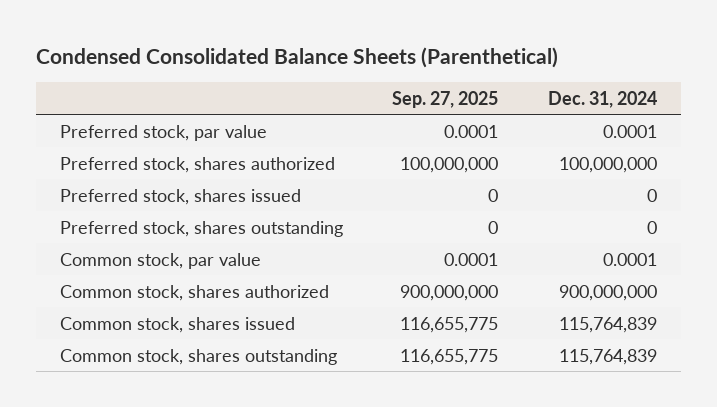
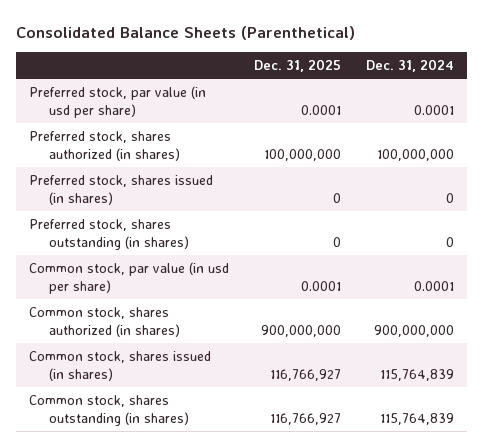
[35,46,558,68] Condensed Consolidated Balance Sheets (Parenthetical) -> [16,26,356,41] Consolidated Balance Sheets (Parenthetical)
[392,90,499,108] Sep. 27, 2025 -> none
none -> [254,59,342,73] Dec. 31, 2025
[60,124,268,141] Preferred stock, par value -> [28,85,206,118] Preferred stock, par value (in usd per share)
[60,156,336,173] Preferred stock, shares authorized -> [28,130,181,161] Preferred stock, shares authorized (in shares)
[60,188,302,205] Preferred stock, shares issued -> [28,174,213,205] Preferred stock, shares issued (in shares)
[60,220,344,237] Preferred stock, shares outstanding -> [28,218,190,250] Preferred stock, shares outstanding (in shares)
[60,252,262,269] Common stock, par value -> [28,261,229,294] Common stock, par value (in usd per share)
[60,284,330,301] Common stock, shares authorized -> [28,306,181,337] Common stock, shares authorized (in shares)
[60,316,296,333] Common stock, shares issued -> [28,350,211,381] Common stock, shares issued (in shares)
[60,348,338,365] Common stock, shares outstanding -> [28,394,190,426] Common stock, shares outstanding (in shares)

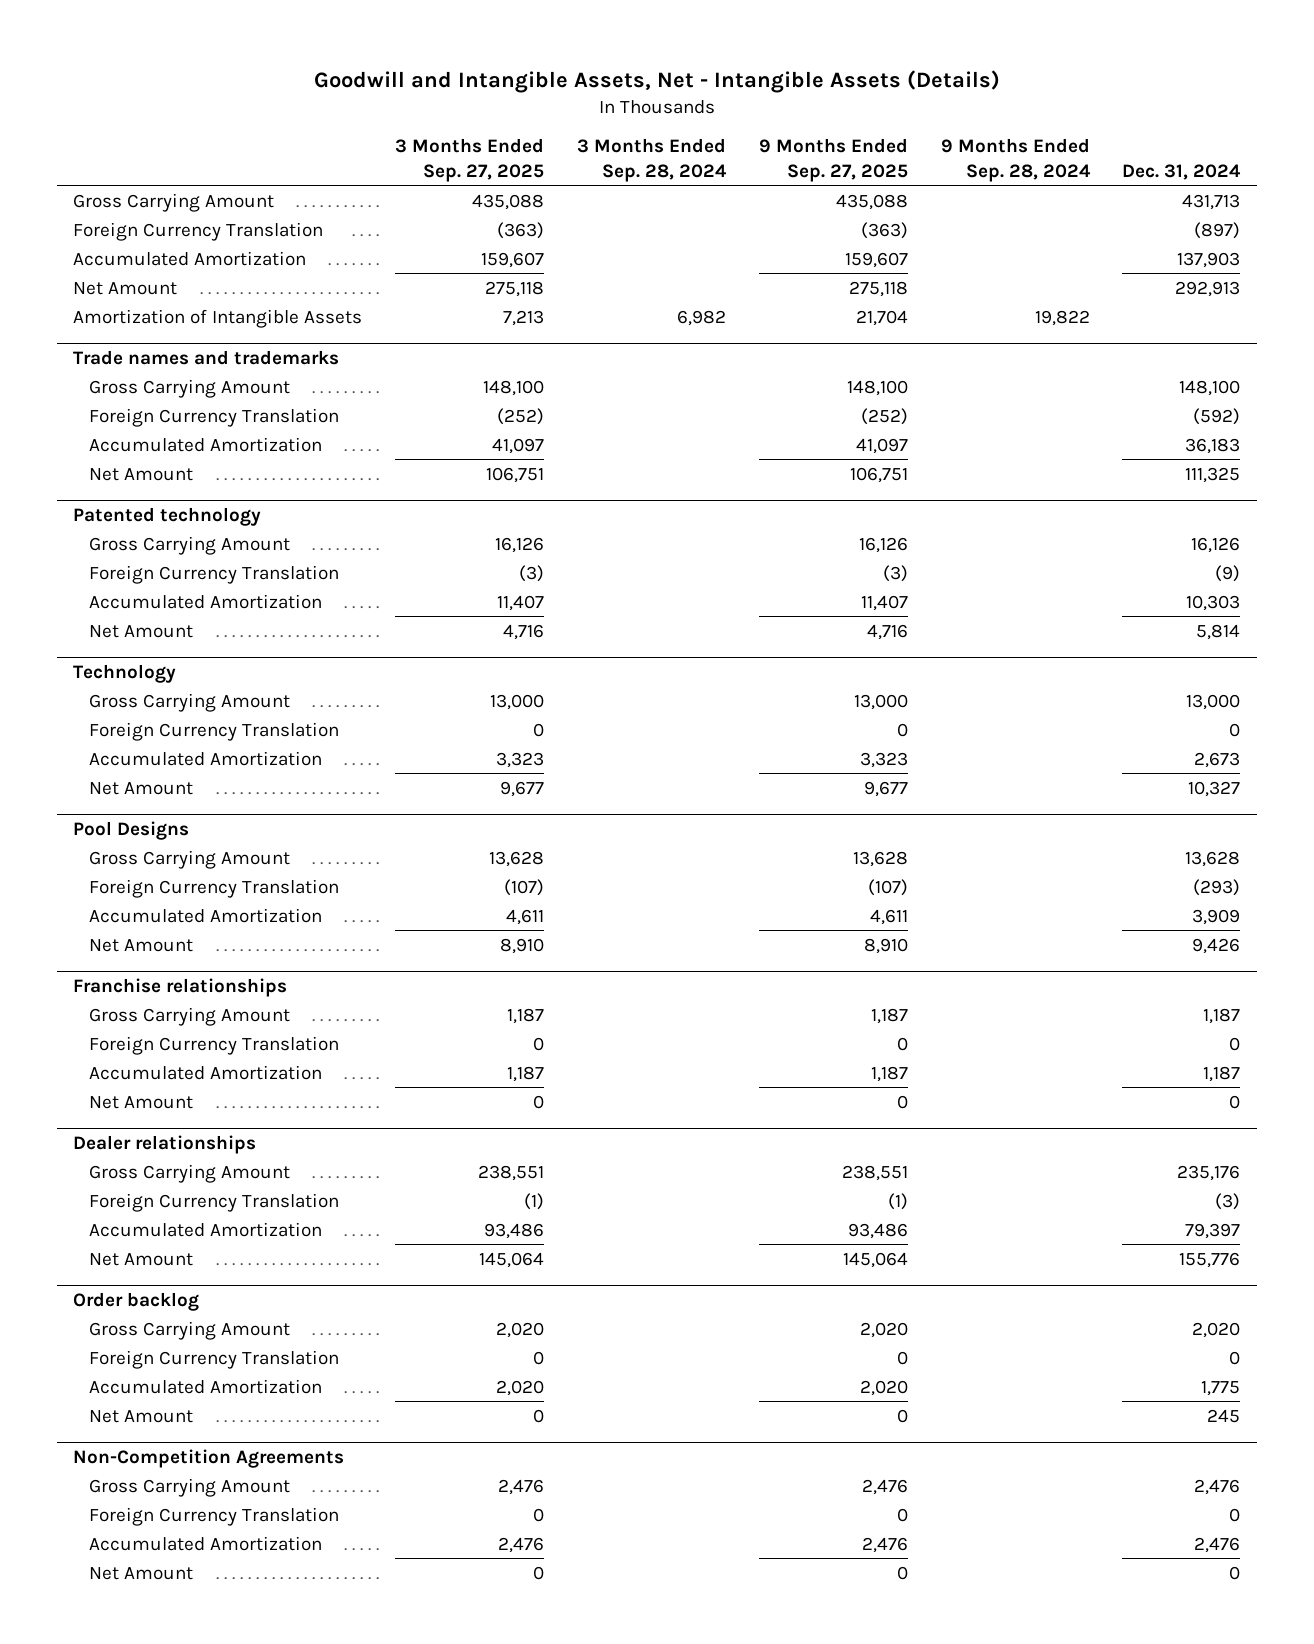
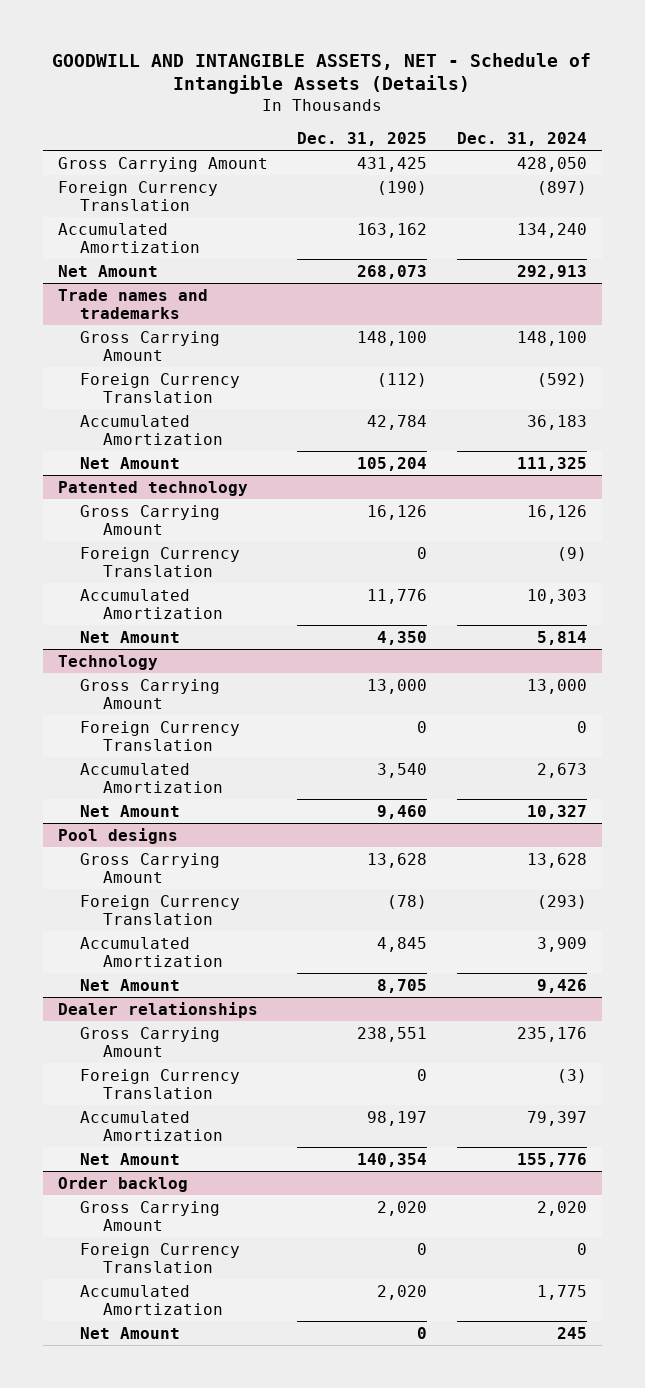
[313,69,1000,93] Goodwill and Intangible Assets, Net - Intangible Assets (Details) -> [52,52,592,95] GOODWILL AND INTANGIBLE ASSETS, NET - Schedule of Intangible Assets (Details)
[395,138,545,182] 3 Months Ended Sep. 27, 2025 -> none
[576,138,727,182] 3 Months Ended Sep. 28, 2024 -> none
[758,138,908,182] 9 Months Ended Sep. 27, 2025 -> none
[940,138,1091,182] 9 Months Ended Sep. 28, 2024 -> none
none -> [297,131,428,146] Dec. 31, 2025
[1182,193,1241,210] 431,713 -> [517,156,588,172] 428,050
[1177,251,1241,268] 137,903 -> [517,222,588,238] 134,240
[73,308,363,328] Amortization of Intangible Assets -> none
[73,820,190,840] Pool Designs -> [57,827,178,844] Pool designs
[73,977,288,997] Franchise relationships -> none
[89,1006,291,1026] Gross Carrying Amount -> none
[89,1035,340,1055] Foreign Currency Translation -> none
[89,1064,323,1080] Accumulated Amortization -> none
[89,1095,194,1109] Net Amount -> none
[73,1448,345,1468] Non-Competition Agreements -> none
[89,1477,291,1497] Gross Carrying Amount -> none
[89,1506,340,1526] Foreign Currency Translation -> none
[89,1535,323,1551] Accumulated Amortization -> none
[89,1566,194,1580] Net Amount -> none

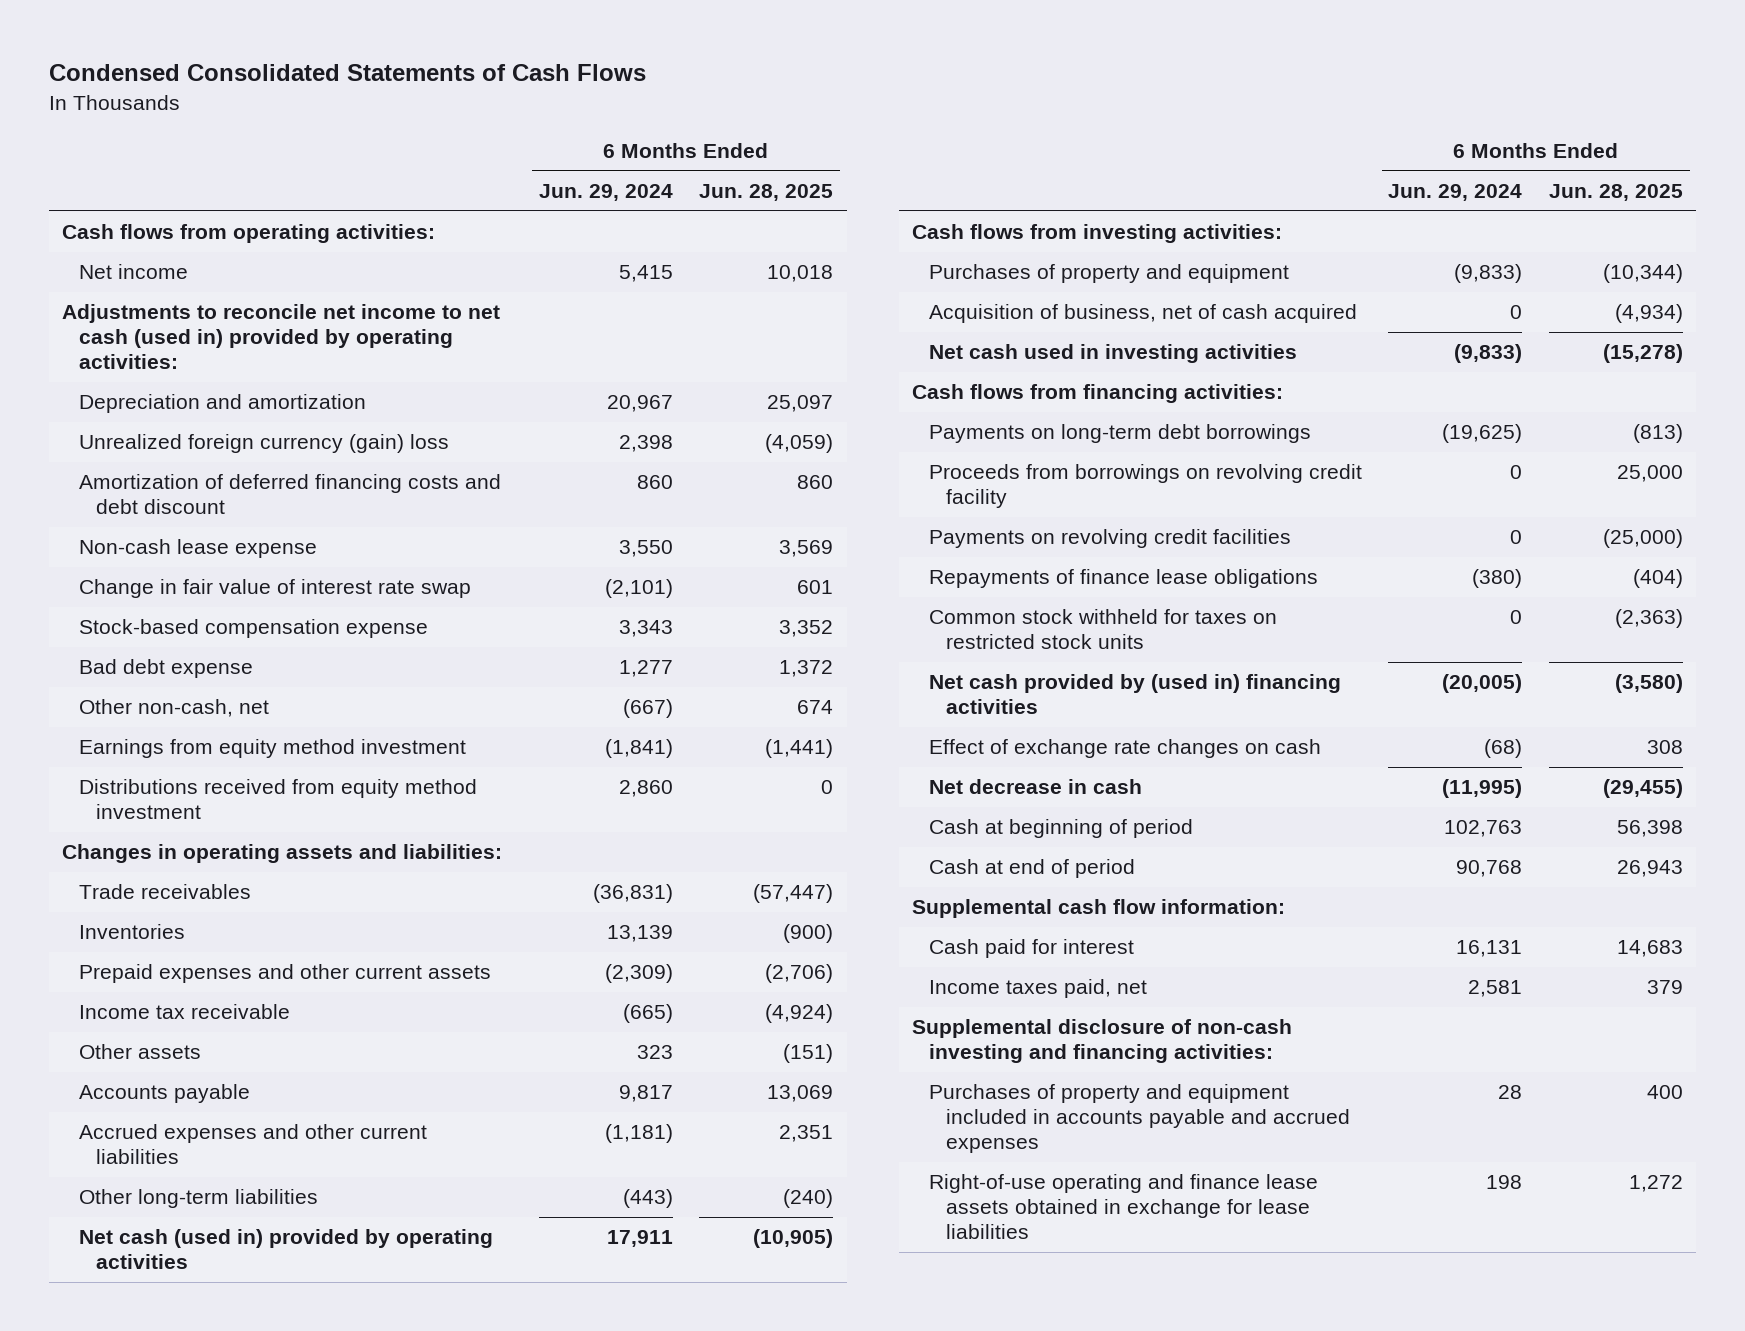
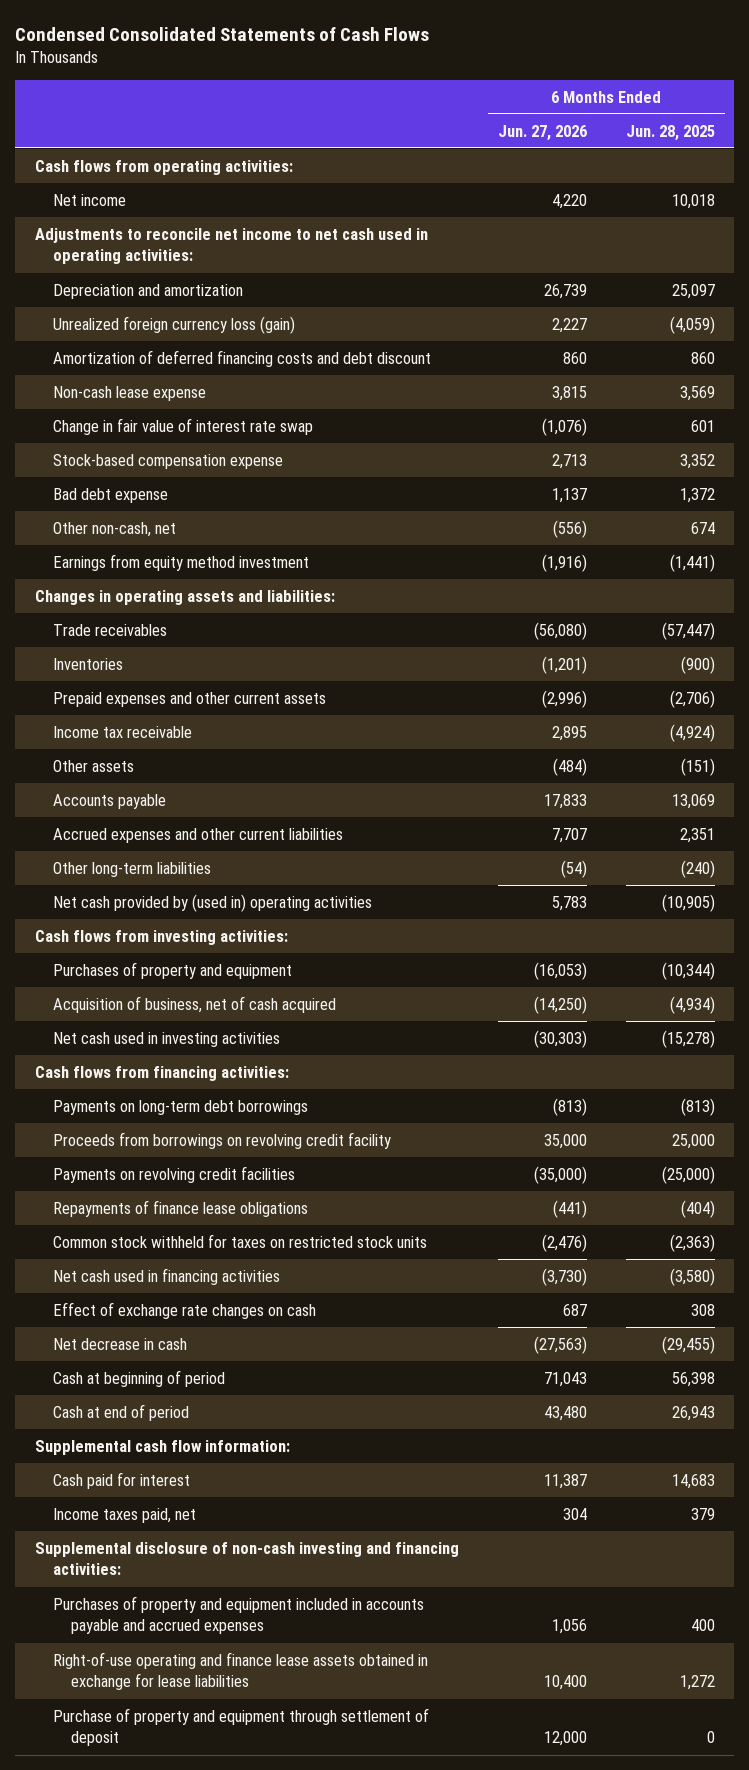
[538,183,673,201] Jun. 29, 2024 -> none
none -> [497,124,587,141] Jun. 27, 2026
[62,304,501,370] Adjustments to reconcile net income to net cash (used in) provided by operating activities: -> [34,227,428,265] Adjustments to reconcile net income to net cash used in operating activities:
[78,434,449,454] Unrealized foreign currency (gain) loss -> [52,315,295,334] Unrealized foreign currency loss (gain)
[78,779,477,820] Distributions received from equity method investment -> none
[78,1229,493,1270] Net cash (used in) provided by operating activities -> [52,893,372,912] Net cash provided by (used in) operating activities
[928,674,1341,715] Net cash provided by (used in) financing activities -> [52,1267,280,1285] Net cash used in financing activities
none -> [52,1707,429,1747] Purchase of property and equipment through settlement of deposit

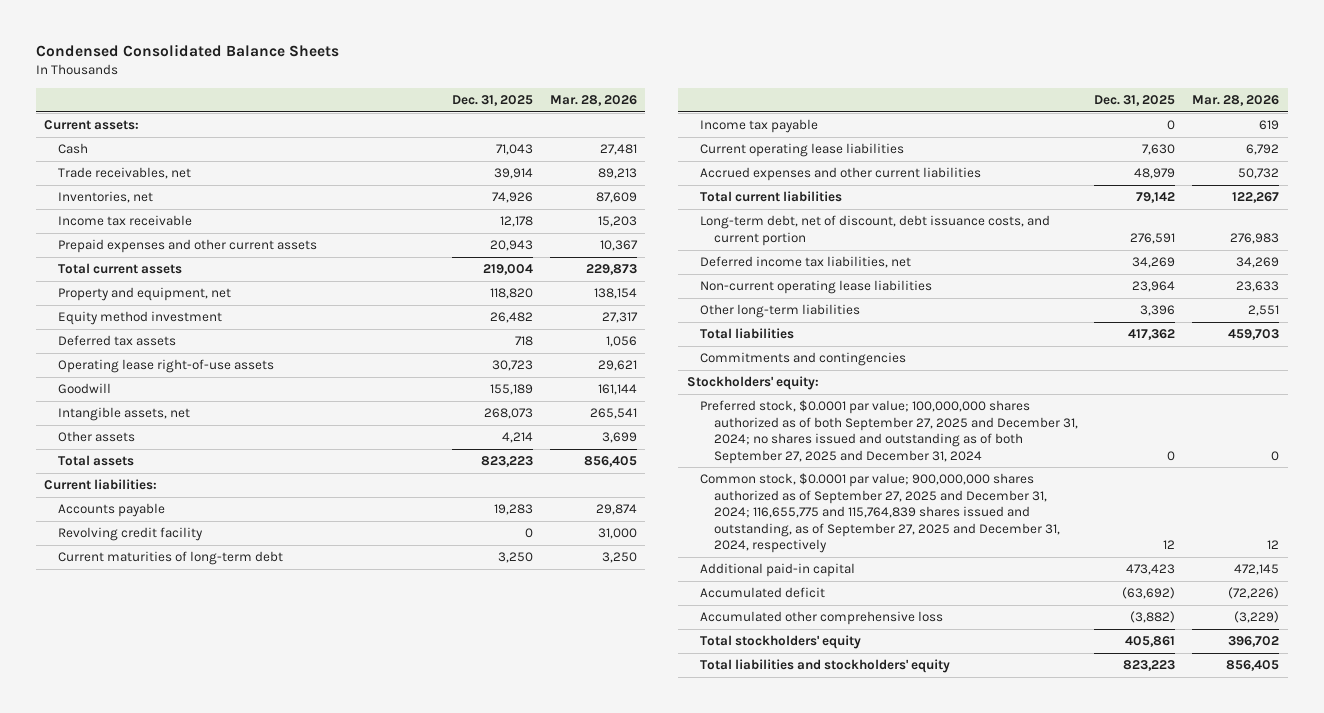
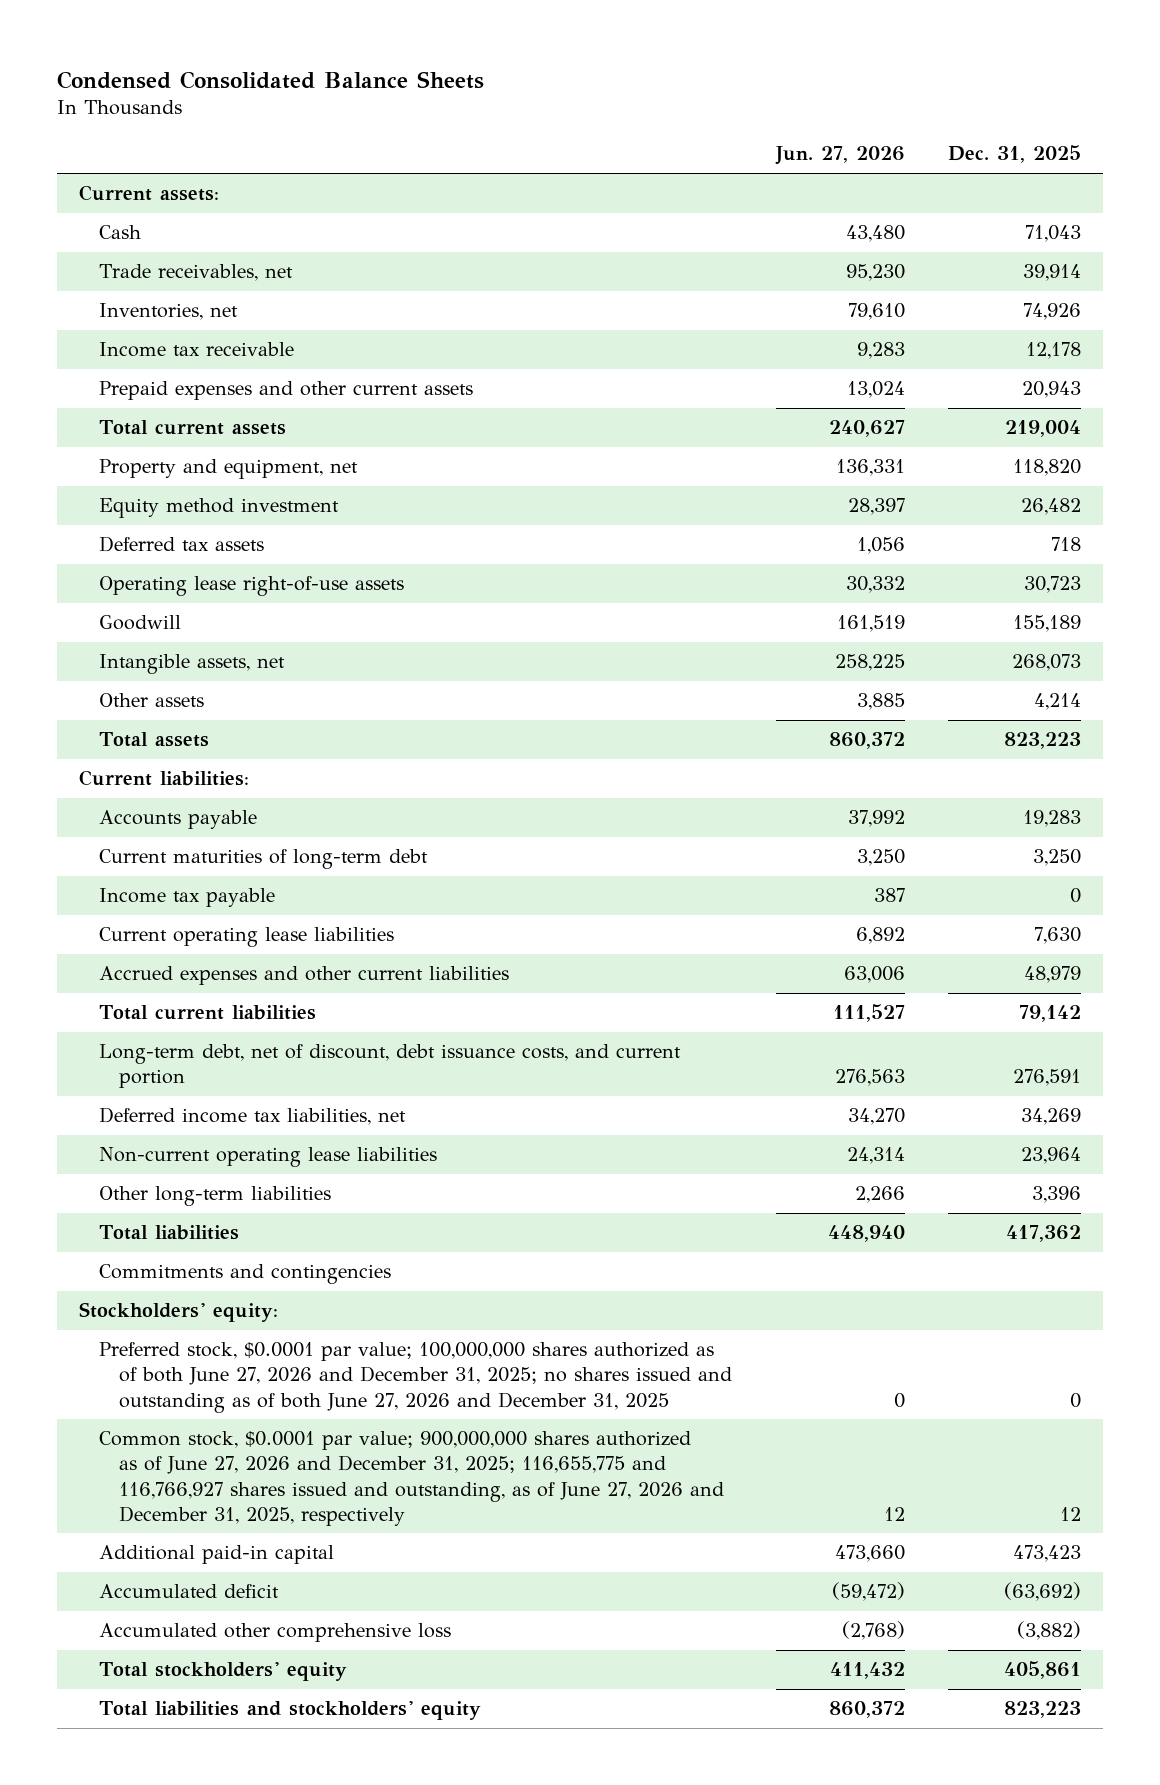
[549,94,637,106] Mar. 28, 2026 -> none
none -> [774,146,905,166] Jun. 27, 2026
[57,527,203,542] Revolving credit facility -> none
[700,400,1078,464] Preferred stock, $0.0001 par value; 100,000,000 shares authorized as of both September 27, 2025 and December 31, 2024; no shares issued and outstanding as of both September 27, 2025 and December 31, 2024 -> [98,1342,732,1413] Preferred stock, $0.0001 par value; 100,000,000 shares authorized as of both June 27, 2026 and December 31, 2025; no shares issued and outstanding as of both June 27, 2026 and December 31, 2025
[700,473,1060,553] Common stock, $0.0001 par value; 900,000,000 shares authorized as of September 27, 2025 and December 31, 2024; 116,655,775 and 115,764,839 shares issued and outstanding, as of September 27, 2025 and December 31, 2024, respectively -> [98,1431,724,1526] Common stock, $0.0001 par value; 900,000,000 shares authorized as of June 27, 2026 and December 31, 2025; 116,655,775 and 116,766,927 shares issued and outstanding, as of June 27, 2026 and December 31, 2025, respectively

